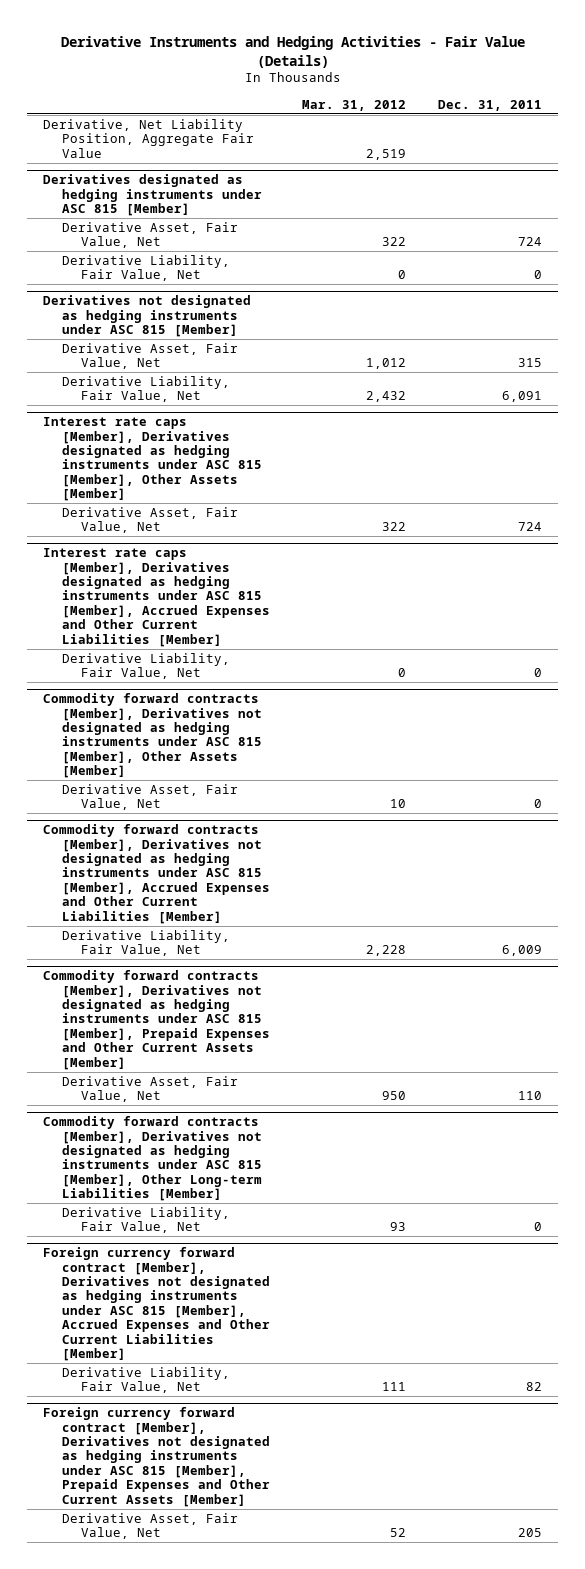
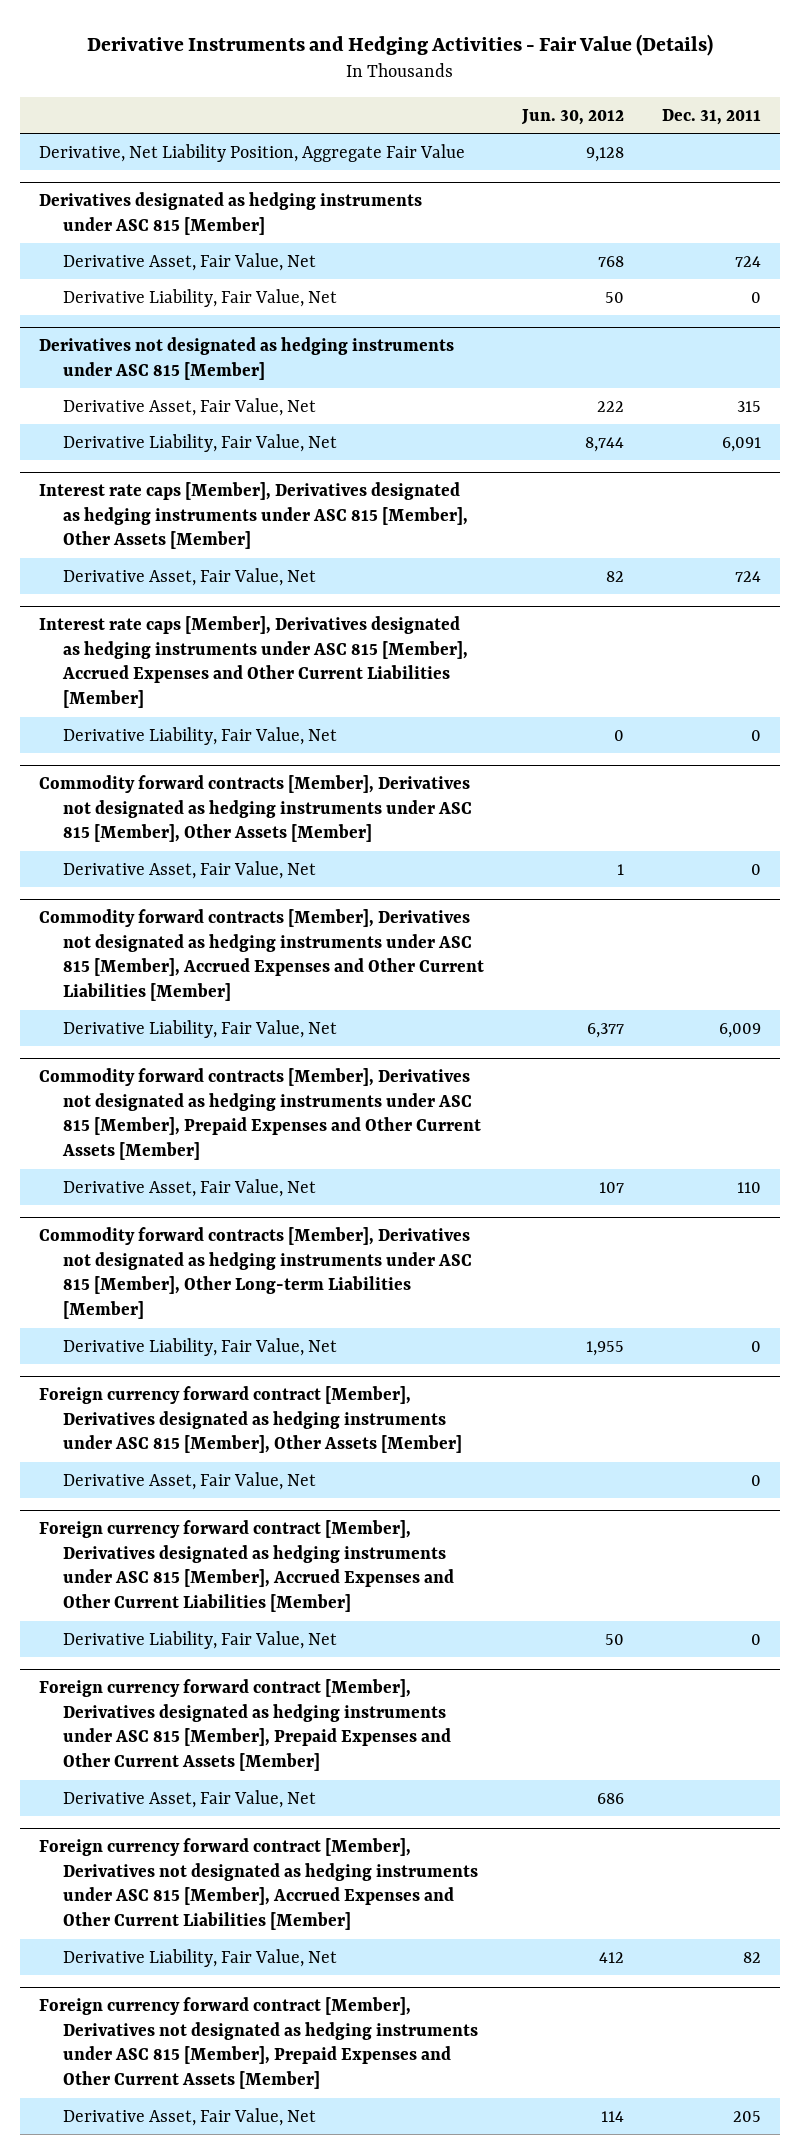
[302,99,407,111] Mar. 31, 2012 -> none
none -> [521,108,625,125] Jun. 30, 2012
none -> [38,1386,463,1454] Foreign currency forward contract [Member], Derivatives designated as hedging instruments under ASC 815 [Member], Other Assets [Member]
none -> [63,1471,317,1490] Derivative Asset, Fair Value, Net
none -> [38,1520,455,1613] Foreign currency forward contract [Member], Derivatives designated as hedging instruments under ASC 815 [Member], Accrued Expenses and Other Current Liabilities [Member]
none -> [63,1630,338,1649] Derivative Liability, Fair Value, Net
none -> [38,1679,452,1772] Foreign currency forward contract [Member], Derivatives designated as hedging instruments under ASC 815 [Member], Prepaid Expenses and Other Current Assets [Member]
none -> [63,1789,317,1808] Derivative Asset, Fair Value, Net

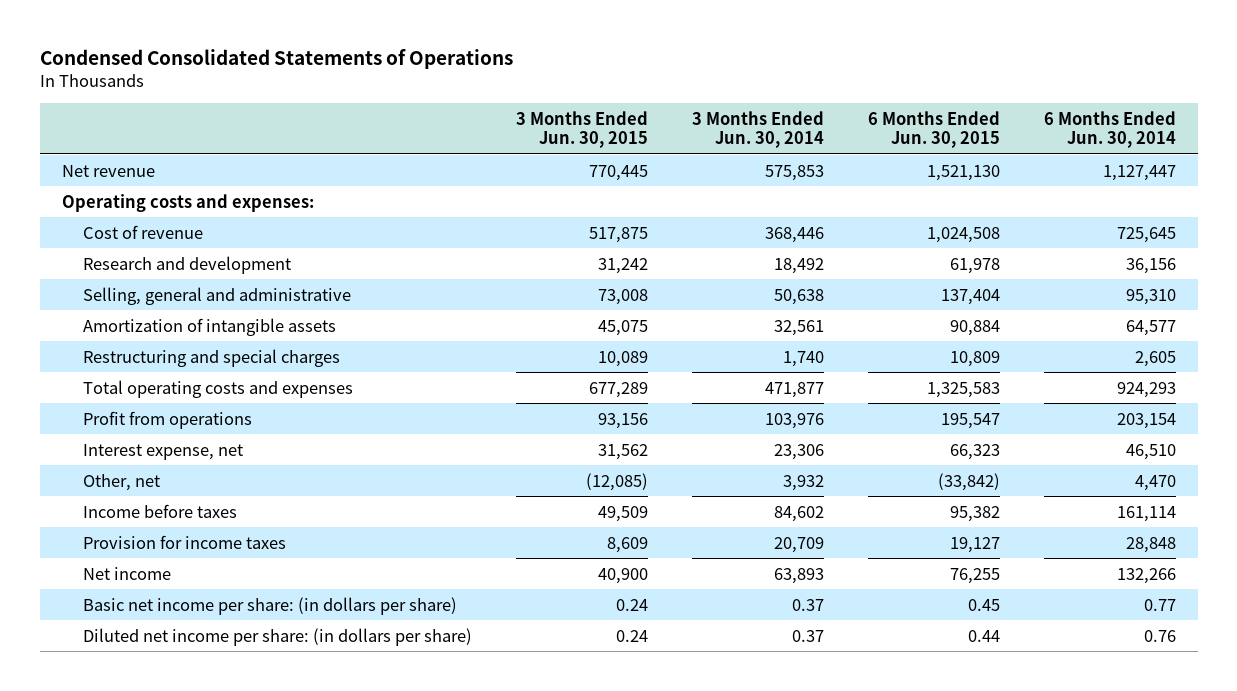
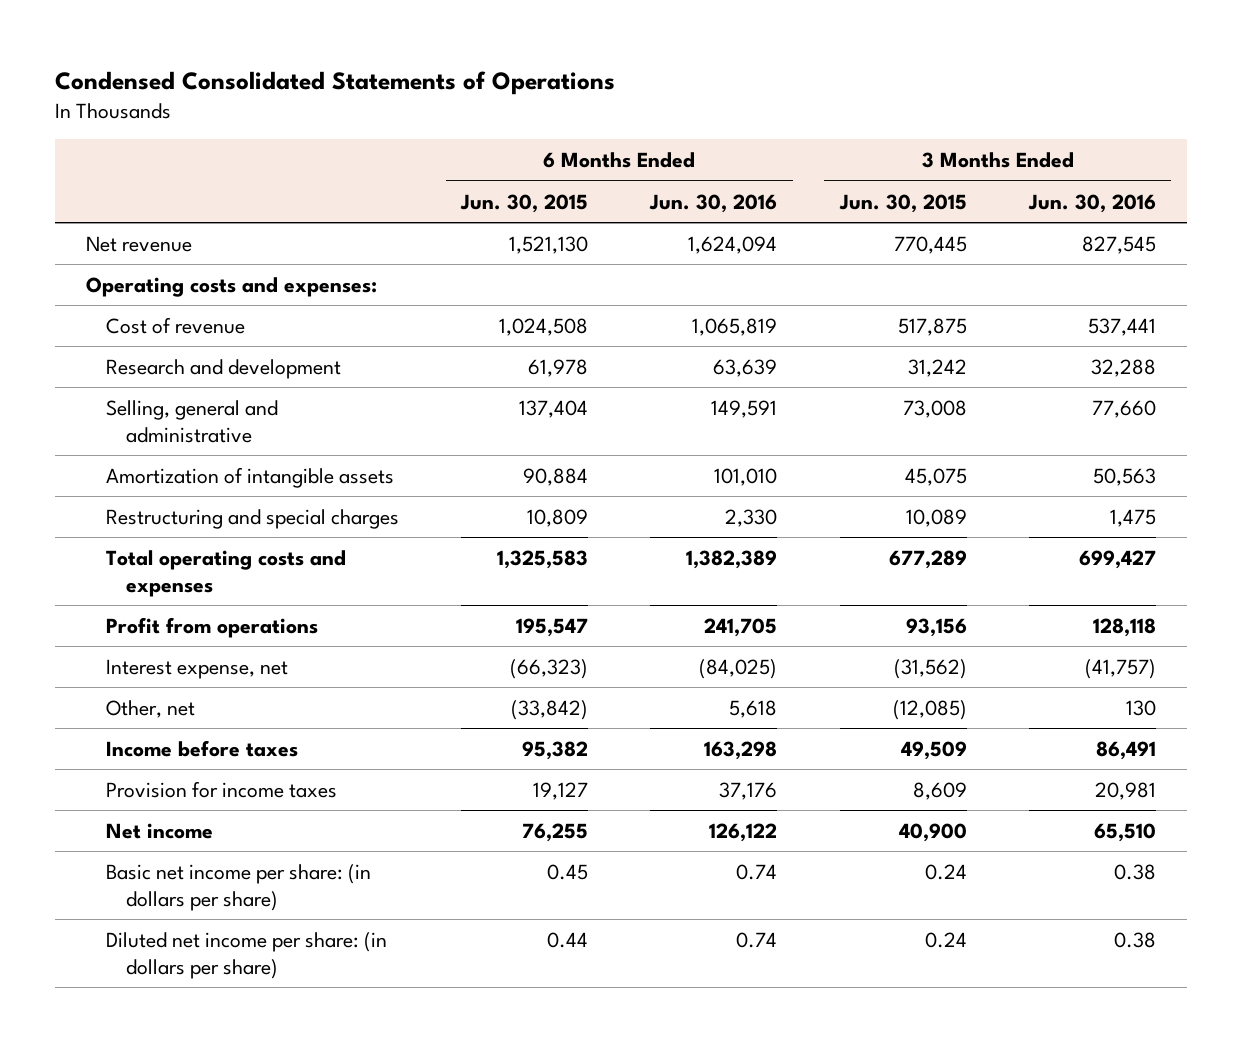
[691,111,824,149] 3 Months Ended Jun. 30, 2014 -> none
[1043,111,1176,149] 6 Months Ended Jun. 30, 2014 -> none
none -> [649,193,778,213] Jun. 30, 2016
none -> [1027,193,1156,213] Jun. 30, 2016
[598,443,649,460] 31,562 -> [893,658,967,679] (31,562)
[949,443,1000,460] 66,323 -> [510,658,589,679] (66,323)

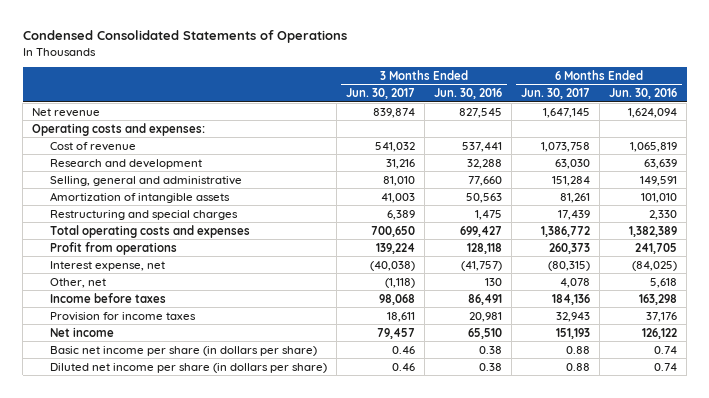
[460,193,589,213] Jun. 30, 2015 -> none
[838,193,967,213] Jun. 30, 2015 -> none
none -> [345,88,415,100] Jun. 30, 2017
none -> [520,88,590,100] Jun. 30, 2017
[105,863,371,911] Basic net income per share: (in dollars per share) -> [49,345,317,356] Basic net income per share (in dollars per share)
[105,931,387,979] Diluted net income per share: (in dollars per share) -> [49,362,327,373] Diluted net income per share (in dollars per share)

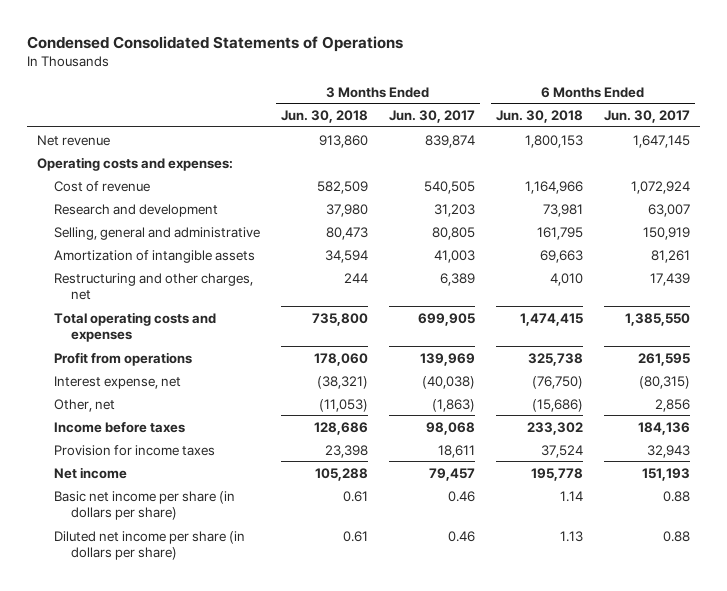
[433,88,502,100] Jun. 30, 2016 -> none
[608,88,677,100] Jun. 30, 2016 -> none
none -> [281,109,369,123] Jun. 30, 2018
none -> [495,109,583,123] Jun. 30, 2018
[374,141,415,152] 541,032 -> [423,180,475,194] 540,505
[540,141,590,152] 1,073,758 -> [630,180,690,194] 1,072,924
[385,158,415,169] 31,216 -> [433,203,475,217] 31,203
[554,158,590,169] 63,030 -> [647,203,690,217] 63,007
[382,175,415,186] 81,010 -> [431,226,475,240] 80,805
[551,175,590,186] 151,284 -> [642,226,690,240] 150,919
[49,209,238,220] Restructuring and special charges -> [54,272,254,301] Restructuring and other charges, net
[370,225,415,237] 700,650 -> [417,312,475,326] 699,905
[540,225,590,237] 1,386,772 -> [624,312,690,326] 1,385,550
[375,242,415,254] 139,224 -> [419,352,475,366] 139,969
[548,242,590,254] 260,373 -> [637,352,690,366] 261,595
[384,277,415,288] (1,118) -> [431,398,475,412] (1,863)
[559,277,590,288] 4,078 -> [654,398,690,412] 2,856

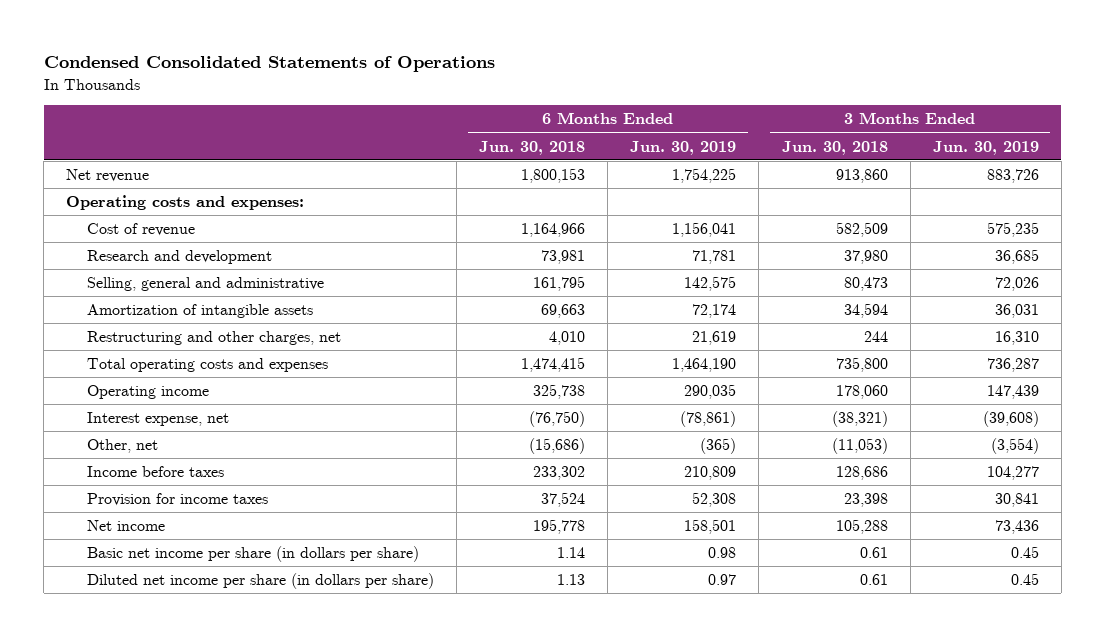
[388,109,475,123] Jun. 30, 2017 -> none
[603,109,690,123] Jun. 30, 2017 -> none
none -> [630,140,737,155] Jun. 30, 2019
none -> [932,140,1039,155] Jun. 30, 2019
[54,351,193,366] Profit from operations -> [87,385,210,400] Operating income

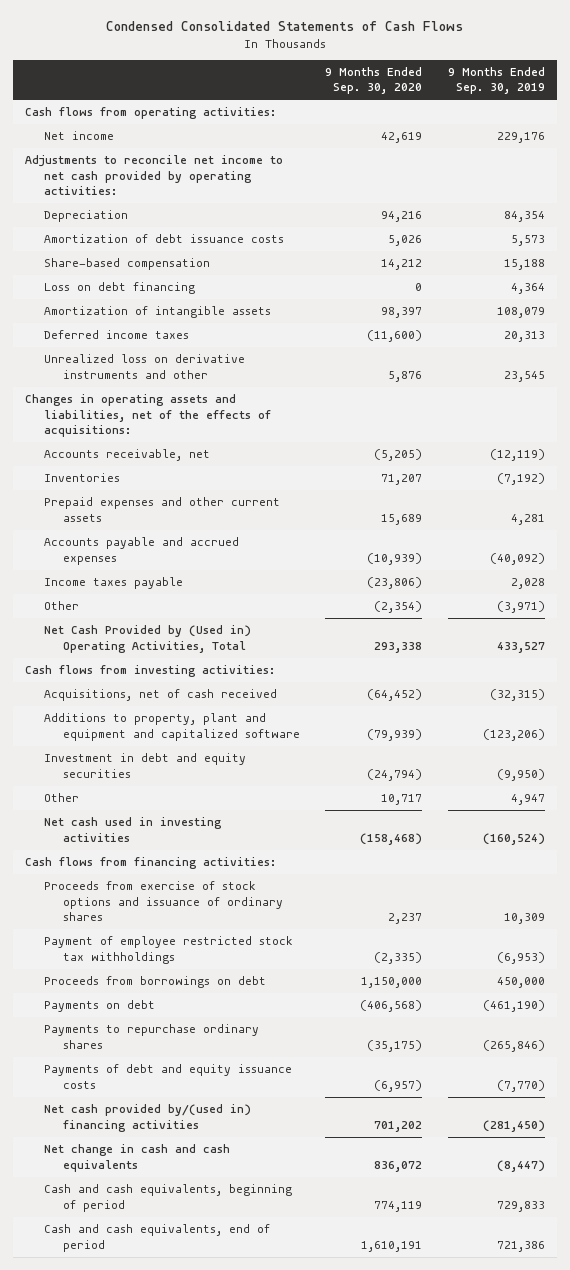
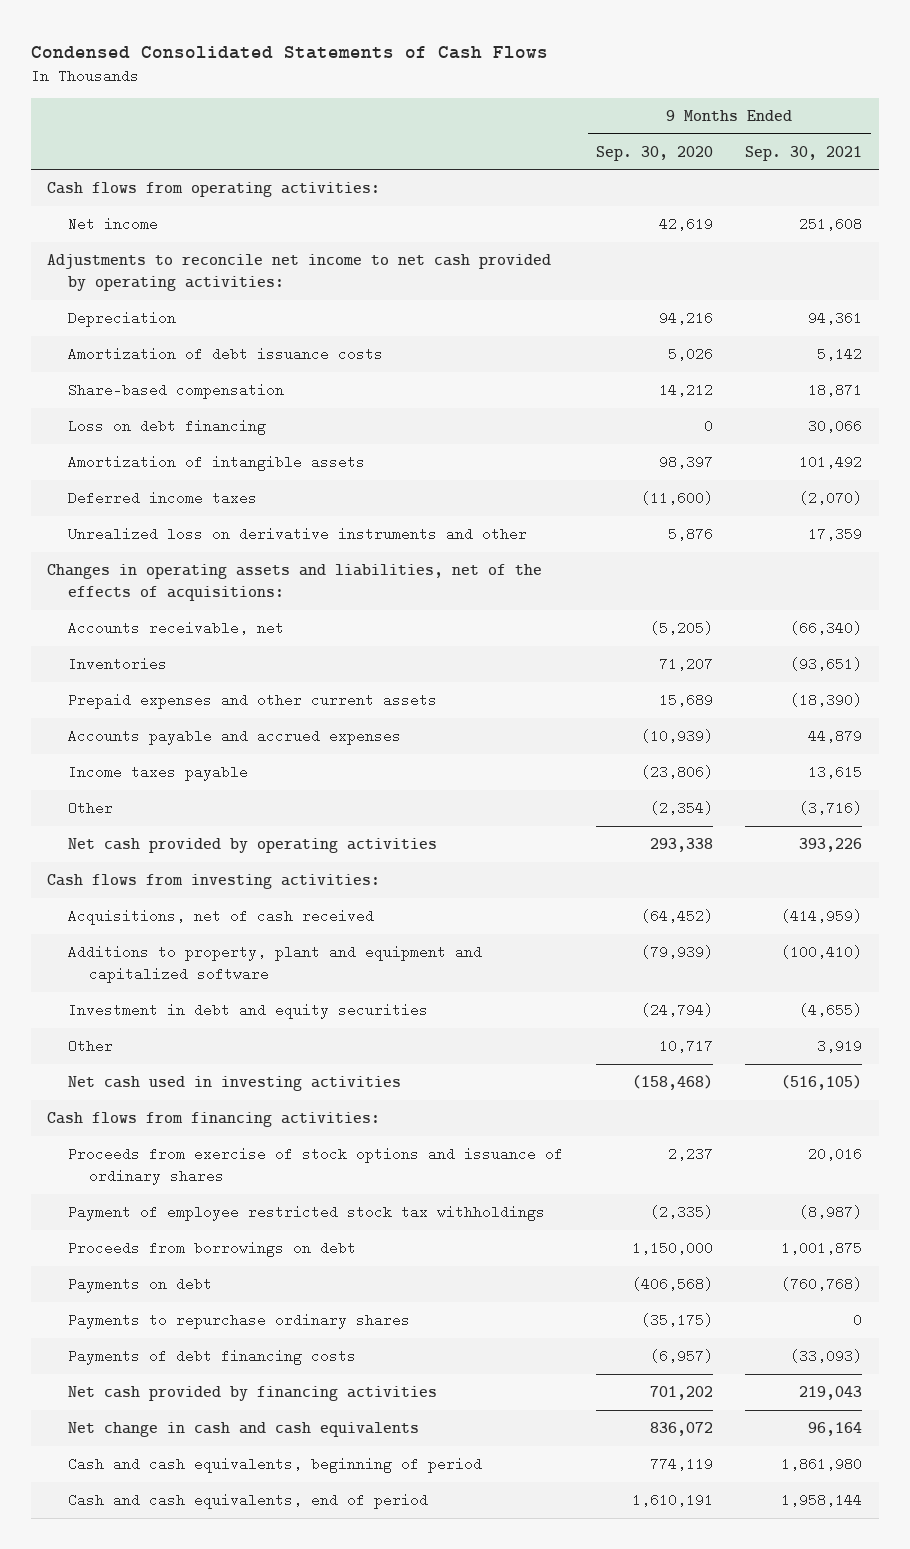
[447,67,545,95] 9 Months Ended Sep. 30, 2019 -> none
none -> [745,145,863,161] Sep. 30, 2021
[44,625,252,653] Net Cash Provided by (Used in) Operating Activities, Total -> [68,838,438,854] Net cash provided by operating activities
[44,1064,293,1089] Payments of debt and equity issuance costs -> [68,1349,357,1366] Payments of debt financing costs
[44,1104,252,1132] Net cash provided by/(used in) financing activities -> [68,1386,438,1402] Net cash provided by financing activities

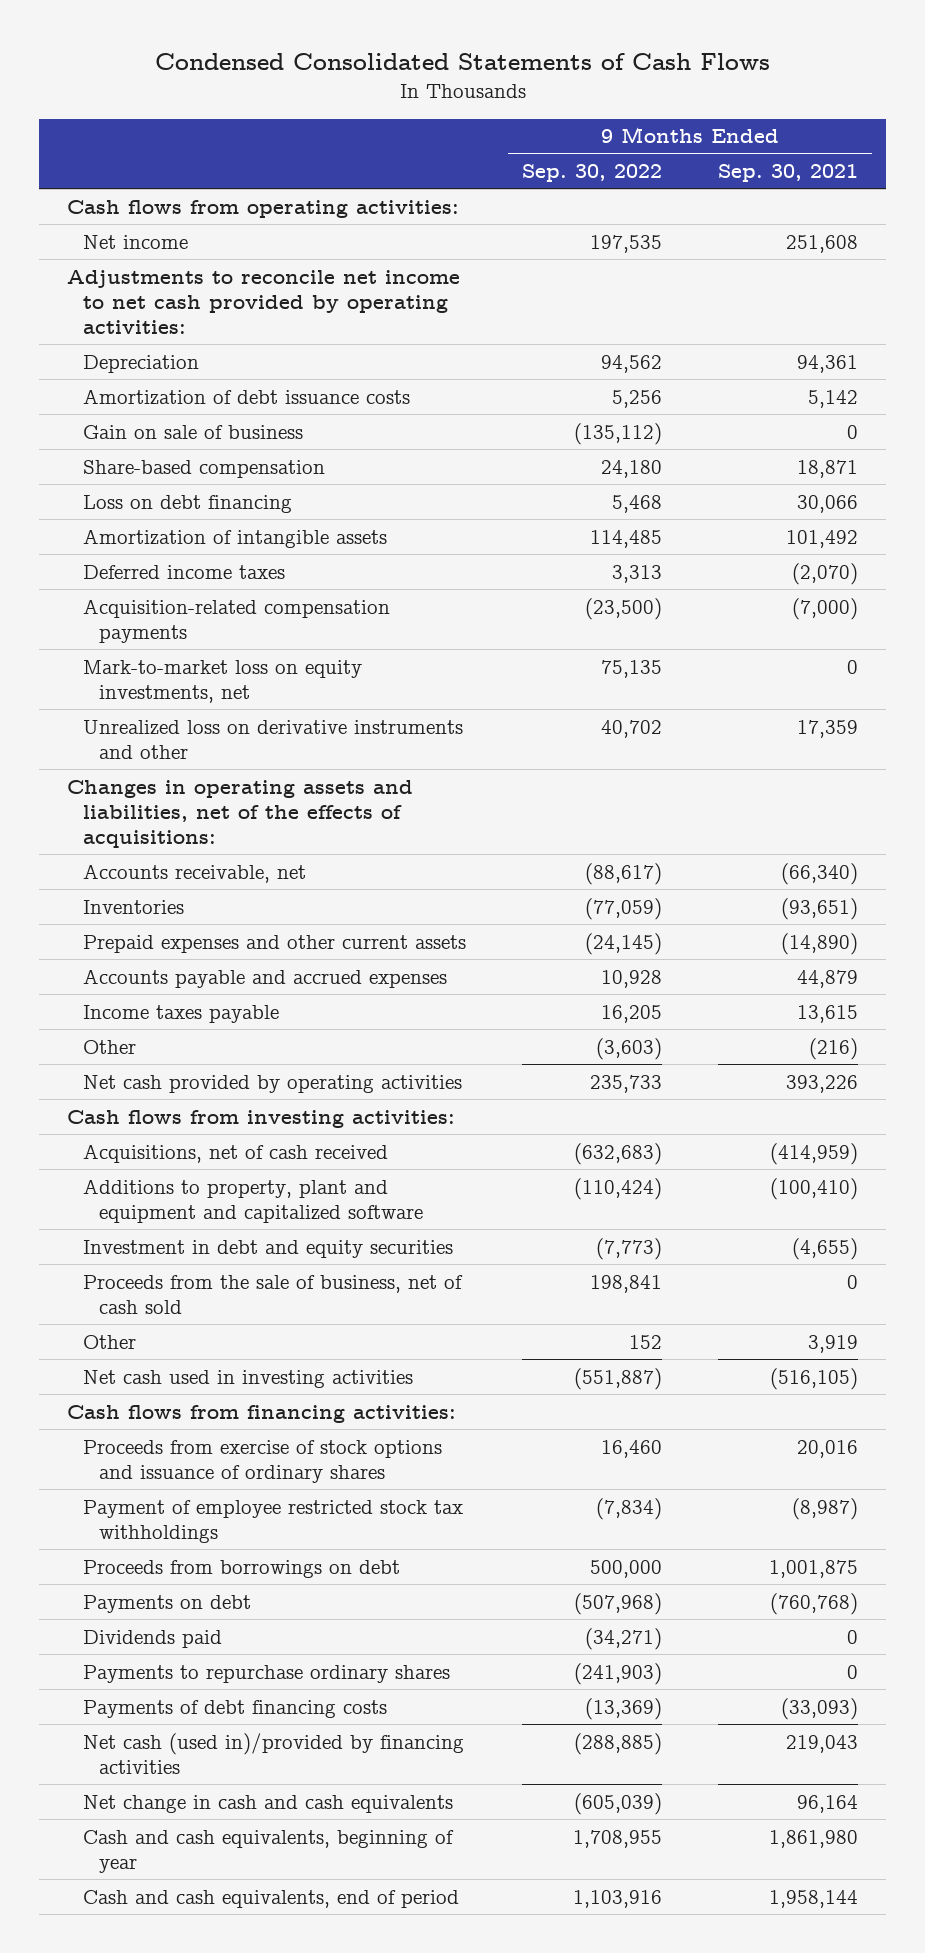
[595,145,713,161] Sep. 30, 2020 -> none
none -> [521,164,662,183] Sep. 30, 2022
none -> [82,424,303,439] Gain on sale of business
none -> [82,598,390,643] Acquisition-related compensation payments
none -> [82,659,362,703] Mark-to-market loss on equity investments, net
[790,693,863,708] (18,390) -> [781,932,859,955] (14,890)
[799,801,863,816] (3,716) -> [809,1037,859,1060] (216)
none -> [82,1274,463,1314] Proceeds from the sale of business, net of cash sold
none -> [82,1629,222,1648] Dividends paid
[68,1386,438,1402] Net cash provided by financing activities -> [82,1732,464,1774] Net cash (used in)/provided by financing activities
[68,1457,483,1474] Cash and cash equivalents, beginning of period -> [82,1829,454,1873] Cash and cash equivalents, beginning of year

